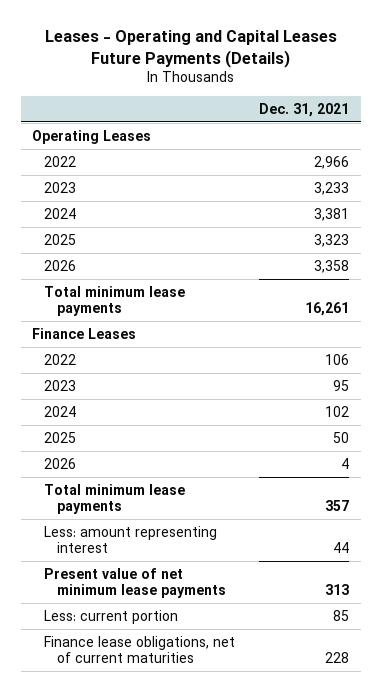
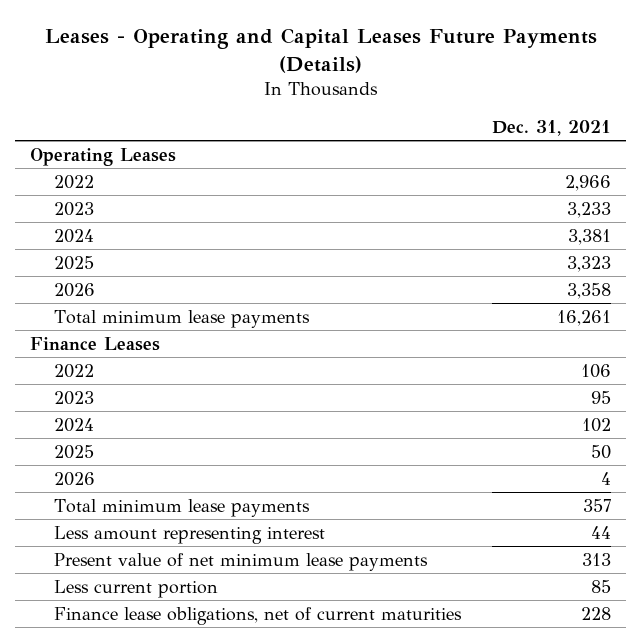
[44,525,218,553] Less: amount representing interest -> [53,525,325,544] Less amount representing interest
[44,609,179,624] Less: current portion -> [53,579,218,598] Less current portion

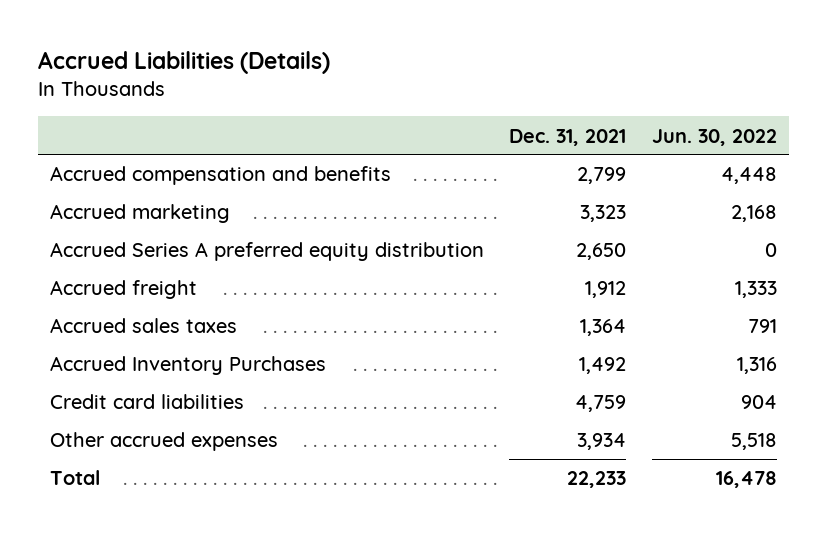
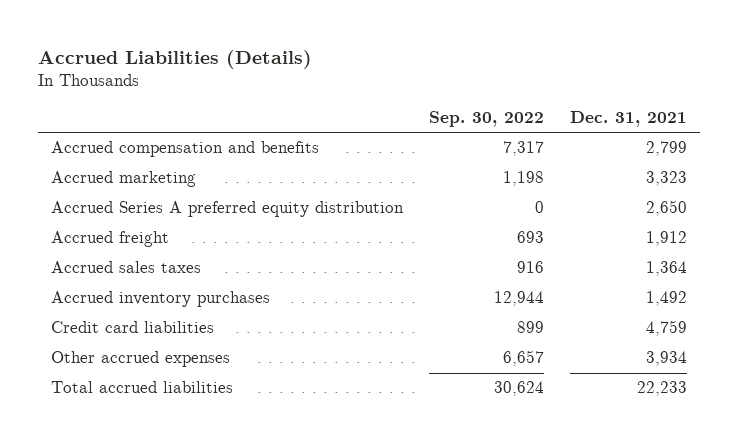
[651,128,777,146] Jun. 30, 2022 -> none
none -> [429,111,545,128] Sep. 30, 2022
[50,356,327,376] Accrued Inventory Purchases -> [51,291,271,308] Accrued inventory purchases
[50,470,101,486] Total -> [51,381,234,394] Total accrued liabilities

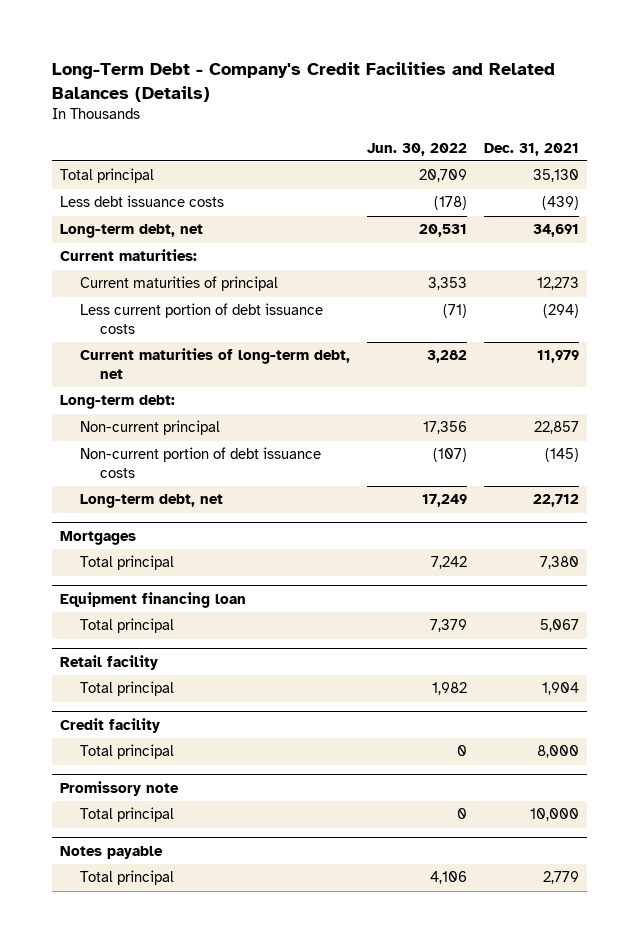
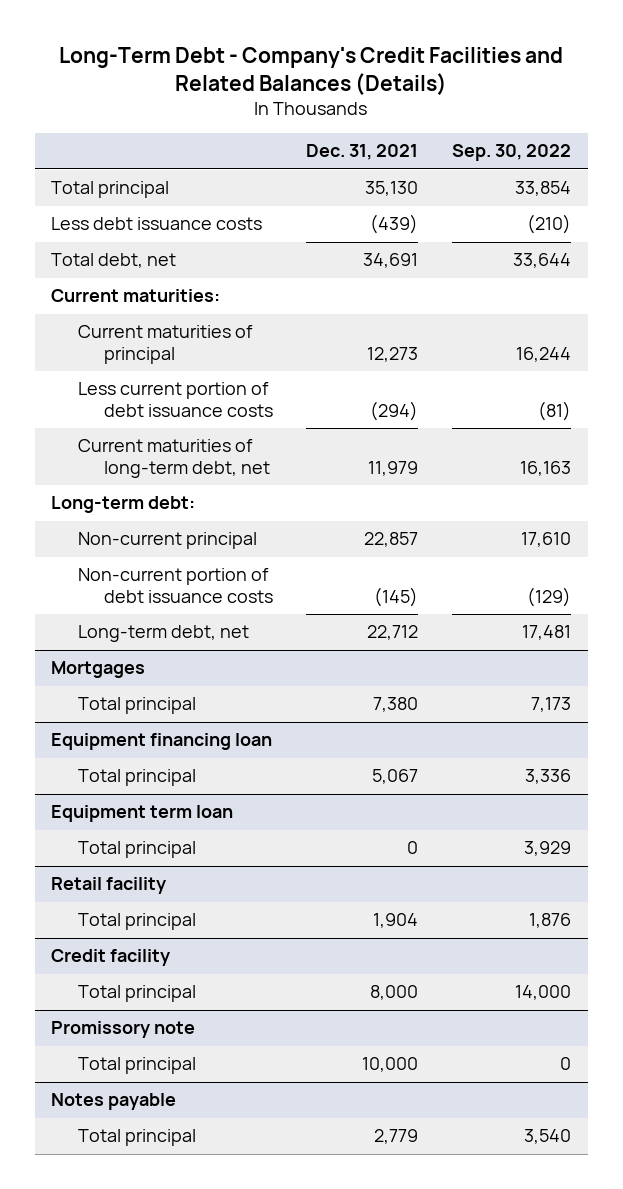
[367,142,468,156] Jun. 30, 2022 -> none
none -> [452,144,572,162] Sep. 30, 2022
[60,224,204,239] Long-term debt, net -> [51,253,177,269] Total debt, net
none -> [51,805,234,823] Equipment term loan
none -> [77,841,196,859] Total principal

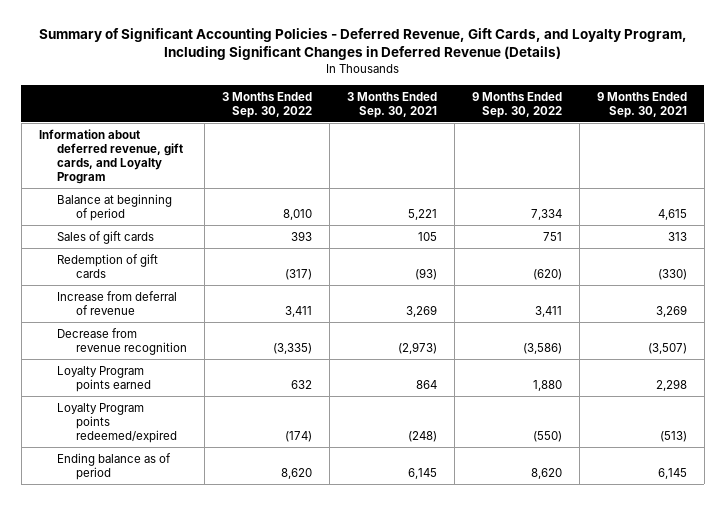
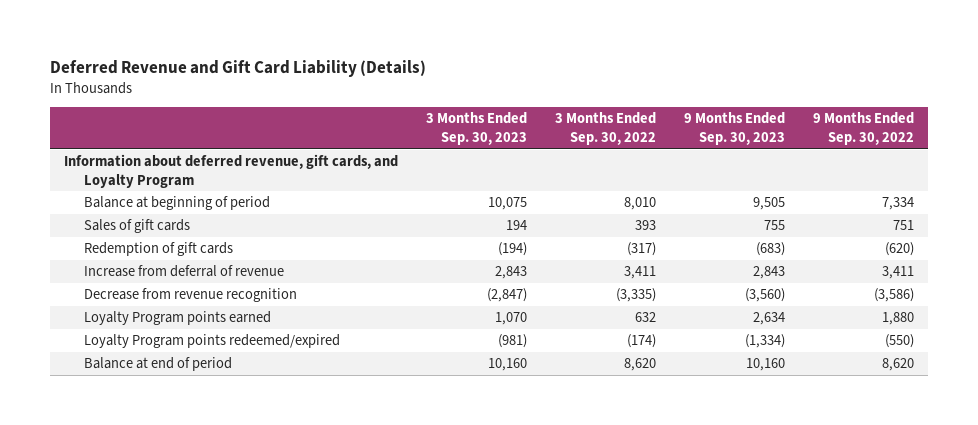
[38,28,687,61] Summary of Significant Accounting Policies - Deferred Revenue, Gift Cards, and Loyalty Program, Including Significant Changes in Deferred Revenue (Details) -> [50,59,427,77] Deferred Revenue and Gift Card Liability (Details)
[346,91,437,118] 3 Months Ended Sep. 30, 2021 -> none
[596,91,687,118] 9 Months Ended Sep. 30, 2021 -> none
none -> [425,112,527,145] 3 Months Ended Sep. 30, 2023
none -> [683,112,785,145] 9 Months Ended Sep. 30, 2023
[57,452,172,480] Ending balance as of period -> [83,357,232,372] Balance at end of period

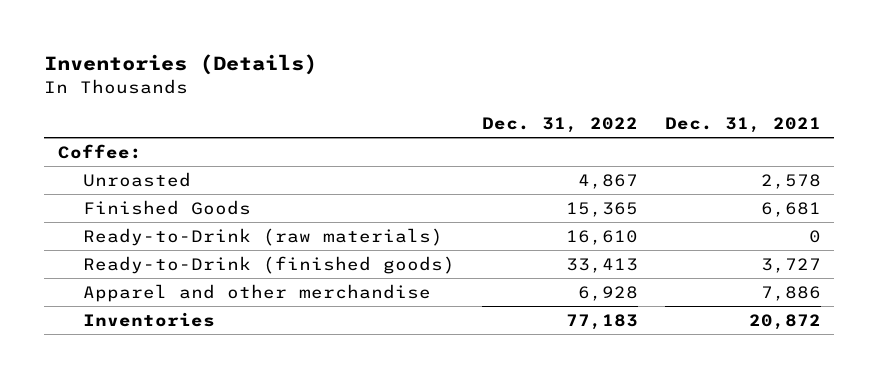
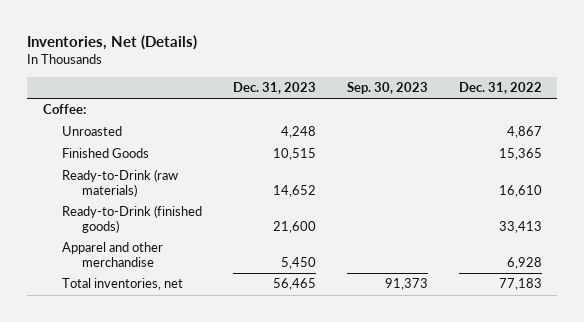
[44,54,318,76] Inventories (Details) -> [27,34,198,50] Inventories, Net (Details)
[664,117,821,134] Dec. 31, 2021 -> none
none -> [232,81,316,94] Dec. 31, 2023
none -> [346,81,428,94] Sep. 30, 2023
[82,311,215,327] Inventories -> [62,278,184,291] Total inventories, net

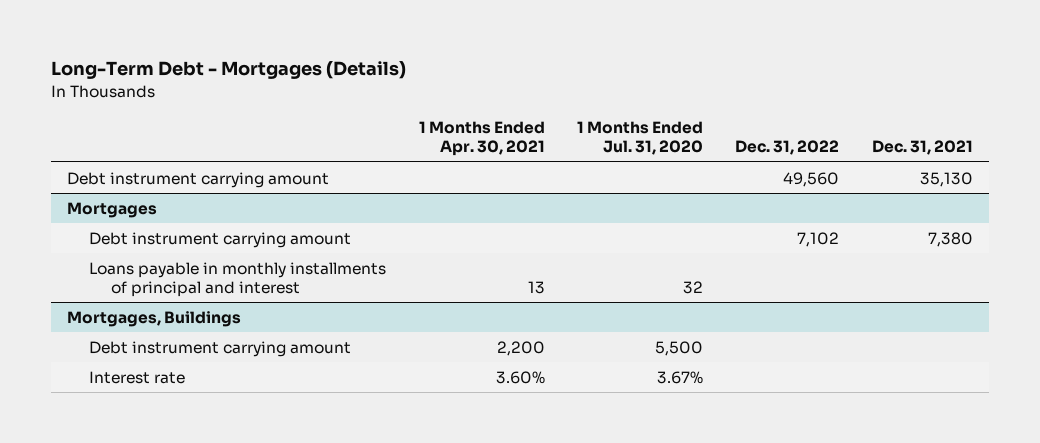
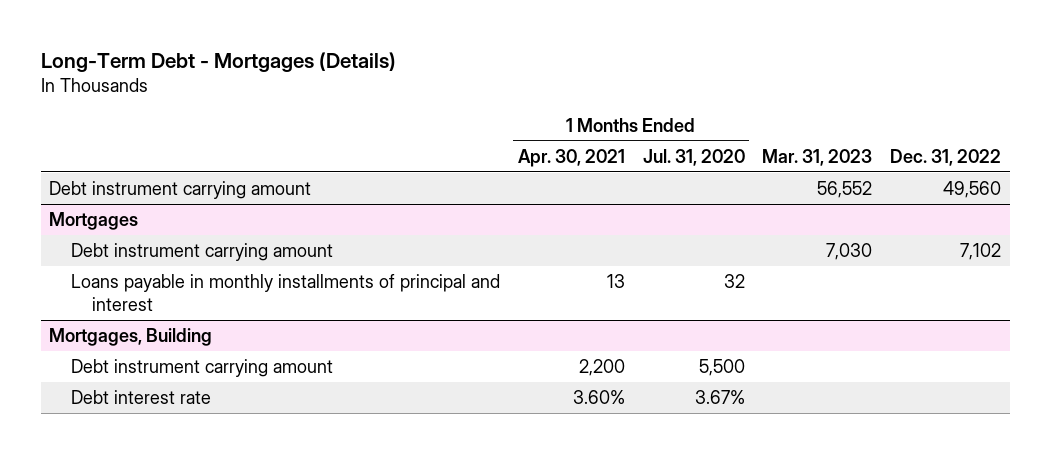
[871,140,973,156] Dec. 31, 2021 -> none
none -> [762,148,873,166] Mar. 31, 2023
[67,310,242,327] Mortgages, Buildings -> [49,327,213,346] Mortgages, Building
[89,370,186,384] Interest rate -> [70,389,211,404] Debt interest rate

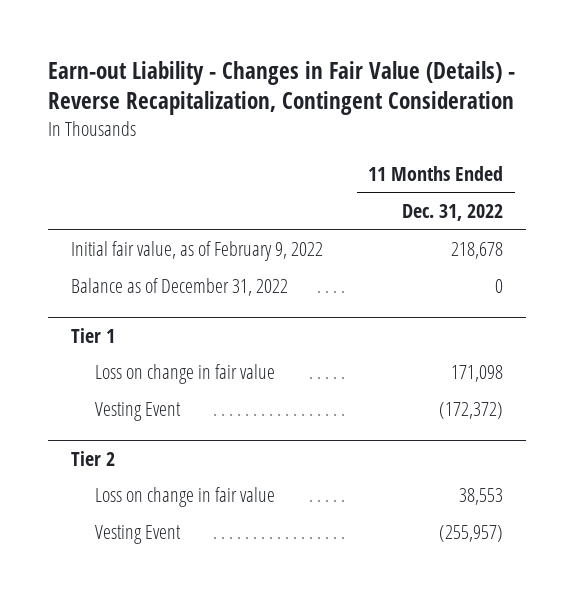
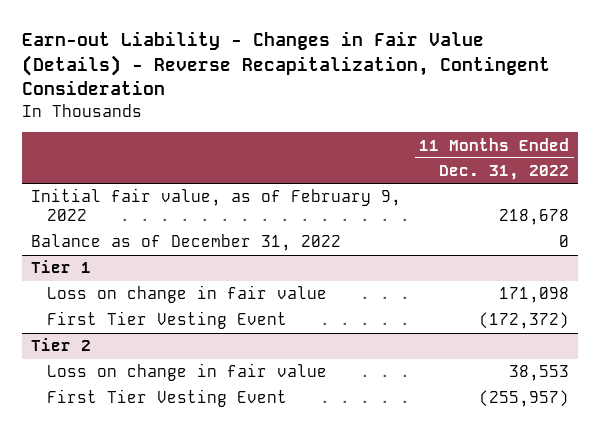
[95,402,182,422] Vesting Event -> [47,311,288,330] First Tier Vesting Event
[95,525,182,545] Vesting Event -> [47,389,288,408] First Tier Vesting Event

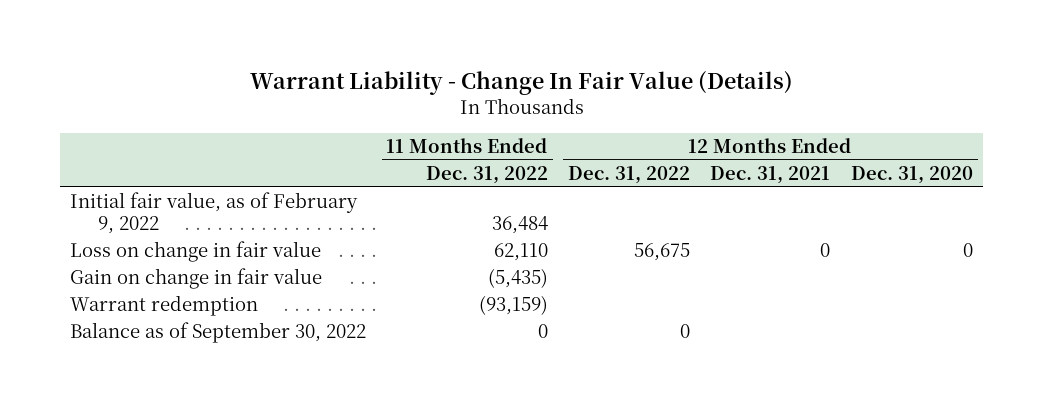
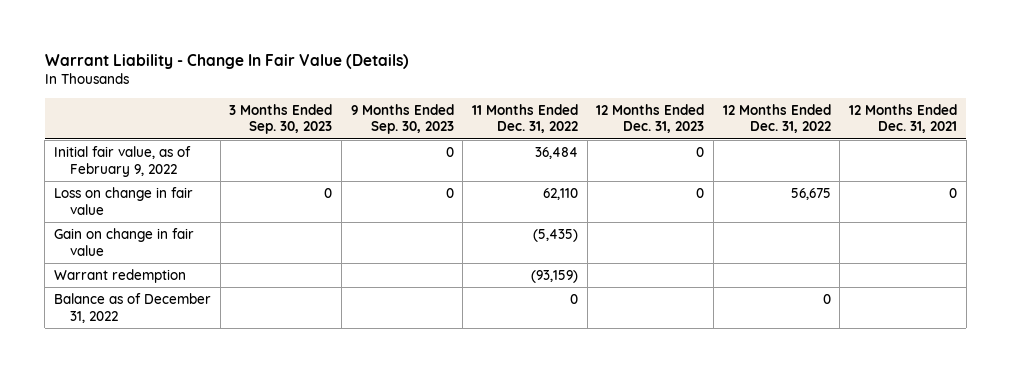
[850,165,973,184] Dec. 31, 2020 -> none
none -> [229,103,333,135] 3 Months Ended Sep. 30, 2023
none -> [350,103,454,135] 9 Months Ended Sep. 30, 2023
none -> [596,103,705,134] 12 Months Ended Dec. 31, 2023
[70,322,367,344] Balance as of September 30, 2022 -> [53,292,211,323] Balance as of December 31, 2022

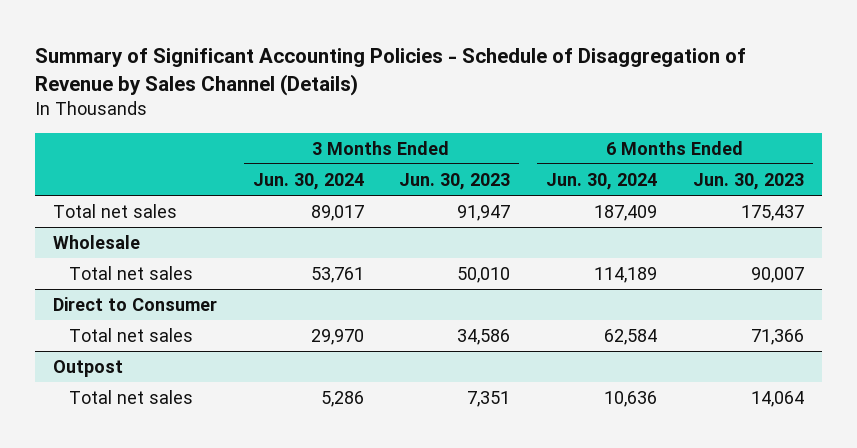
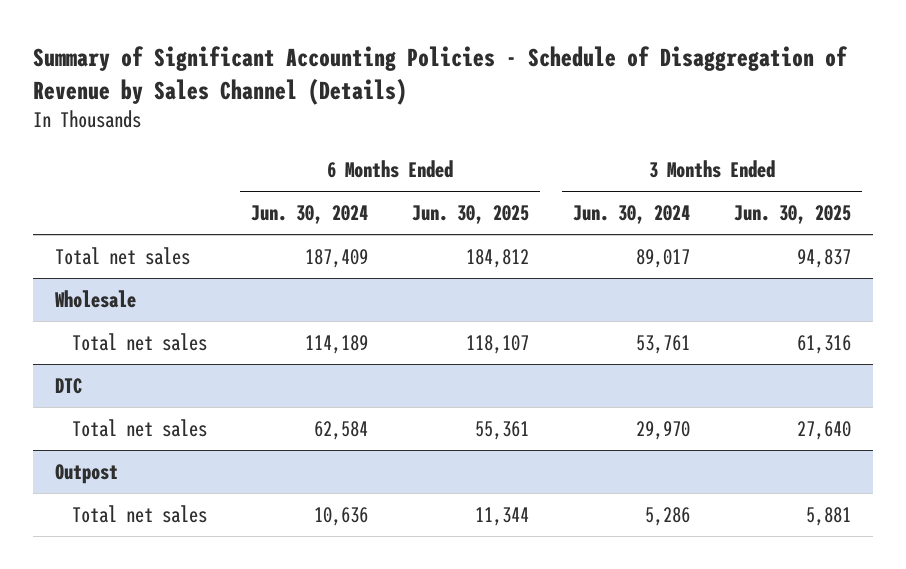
[399,172,511,190] Jun. 30, 2023 -> none
[693,172,805,190] Jun. 30, 2023 -> none
none -> [412,205,530,225] Jun. 30, 2025
none -> [734,205,852,225] Jun. 30, 2025
[52,296,217,311] Direct to Consumer -> [55,377,83,394] DTC

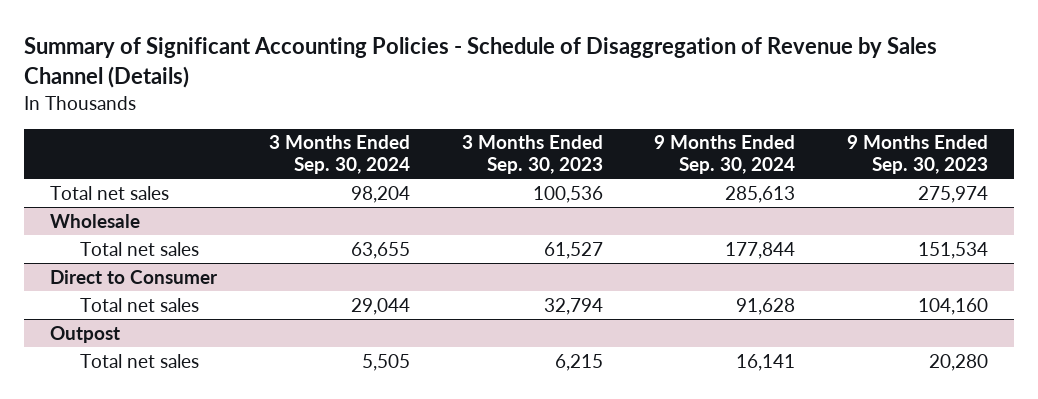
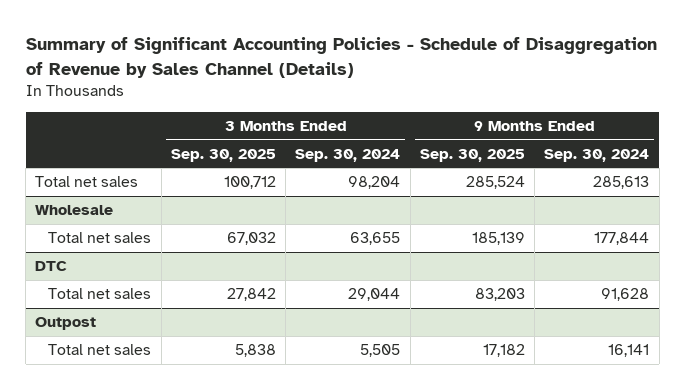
[461,135,603,175] 3 Months Ended Sep. 30, 2023 -> none
[846,135,988,175] 9 Months Ended Sep. 30, 2023 -> none
none -> [170,148,276,162] Sep. 30, 2025
none -> [419,148,525,162] Sep. 30, 2025
[50,269,219,284] Direct to Consumer -> [35,261,68,272] DTC

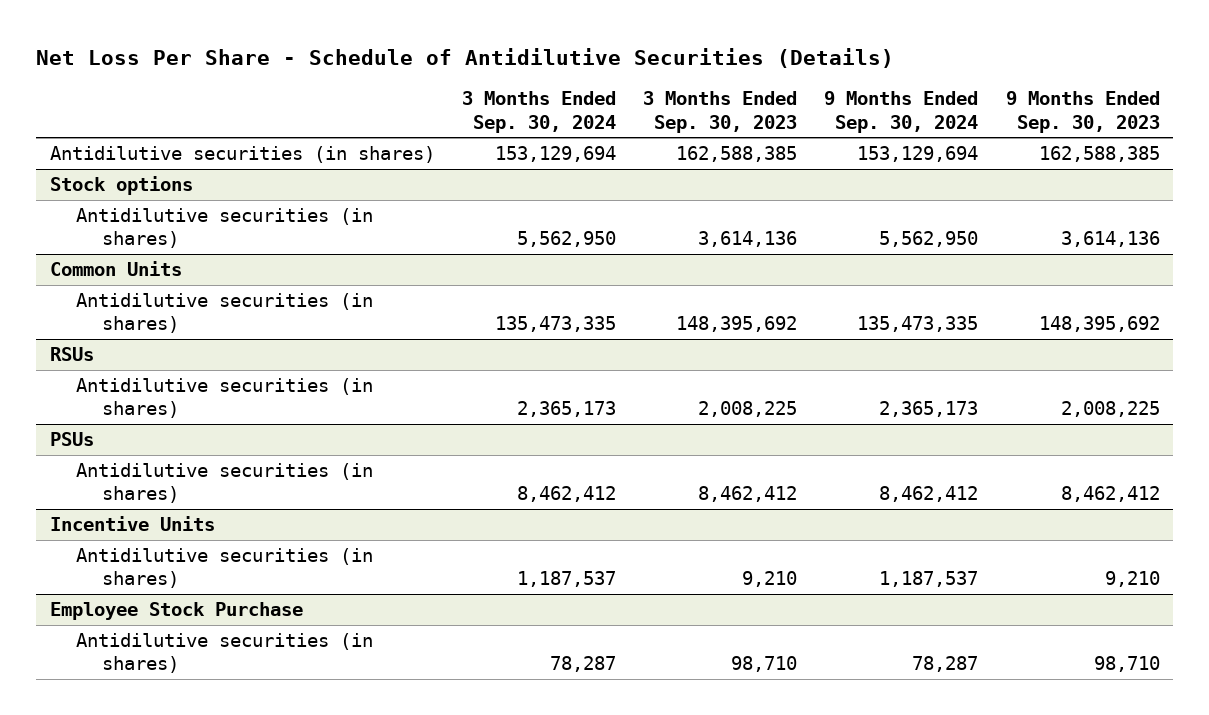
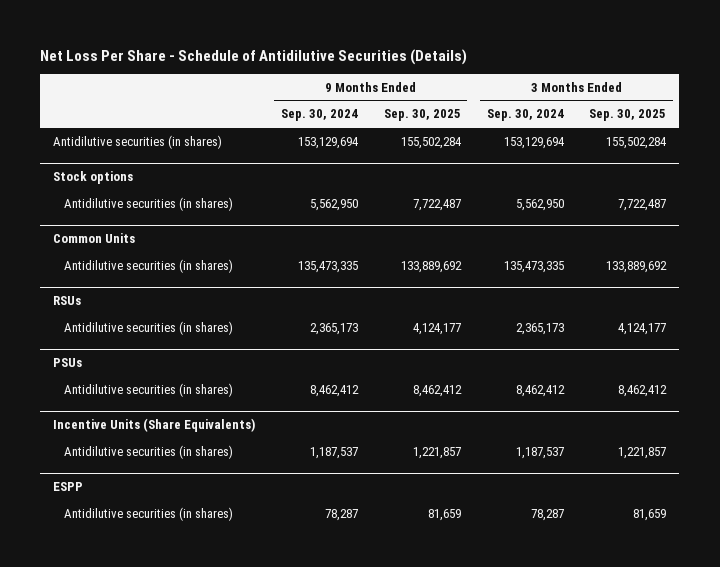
[643,91,798,133] 3 Months Ended Sep. 30, 2023 -> none
[1005,91,1160,133] 9 Months Ended Sep. 30, 2023 -> none
none -> [383,109,461,122] Sep. 30, 2025
none -> [589,109,667,122] Sep. 30, 2025
[49,515,215,531] Incentive Units -> [53,418,256,433] Incentive Units (Share Equivalents)
[49,601,303,620] Employee Stock Purchase -> [53,482,84,492] ESPP

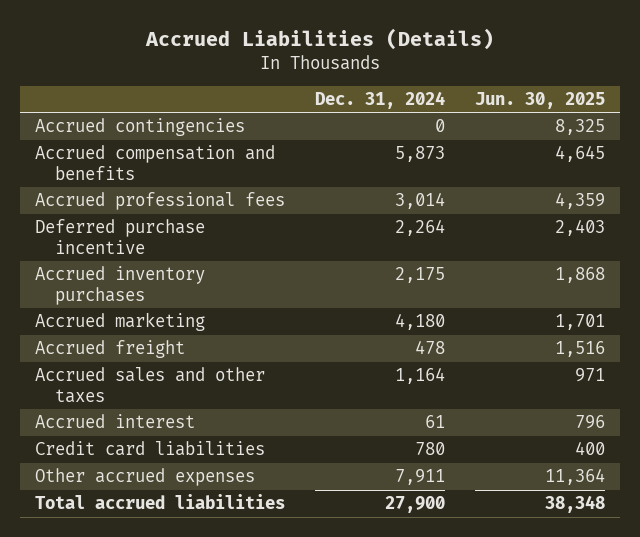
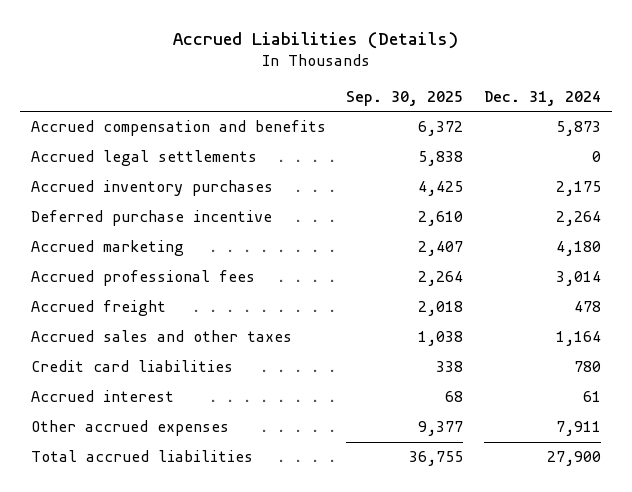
[475,91,606,109] Jun. 30, 2025 -> none
none -> [346,90,464,106] Sep. 30, 2025
[35,118,246,137] Accrued contingencies -> none
none -> [30,150,257,167] Accrued legal settlements
[35,219,206,254] Deferred purchase incentive -> [30,210,272,227] Deferred purchase incentive
[35,192,286,211] Accrued professional fees -> [30,270,255,287] Accrued professional fees
[35,414,196,429] Accrued interest -> [30,390,174,403] Accrued interest

